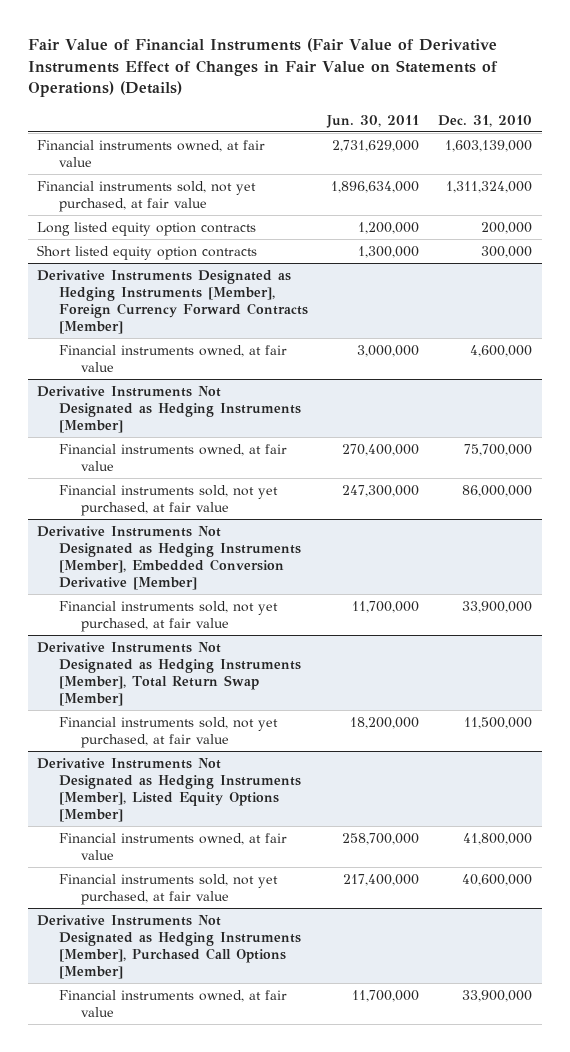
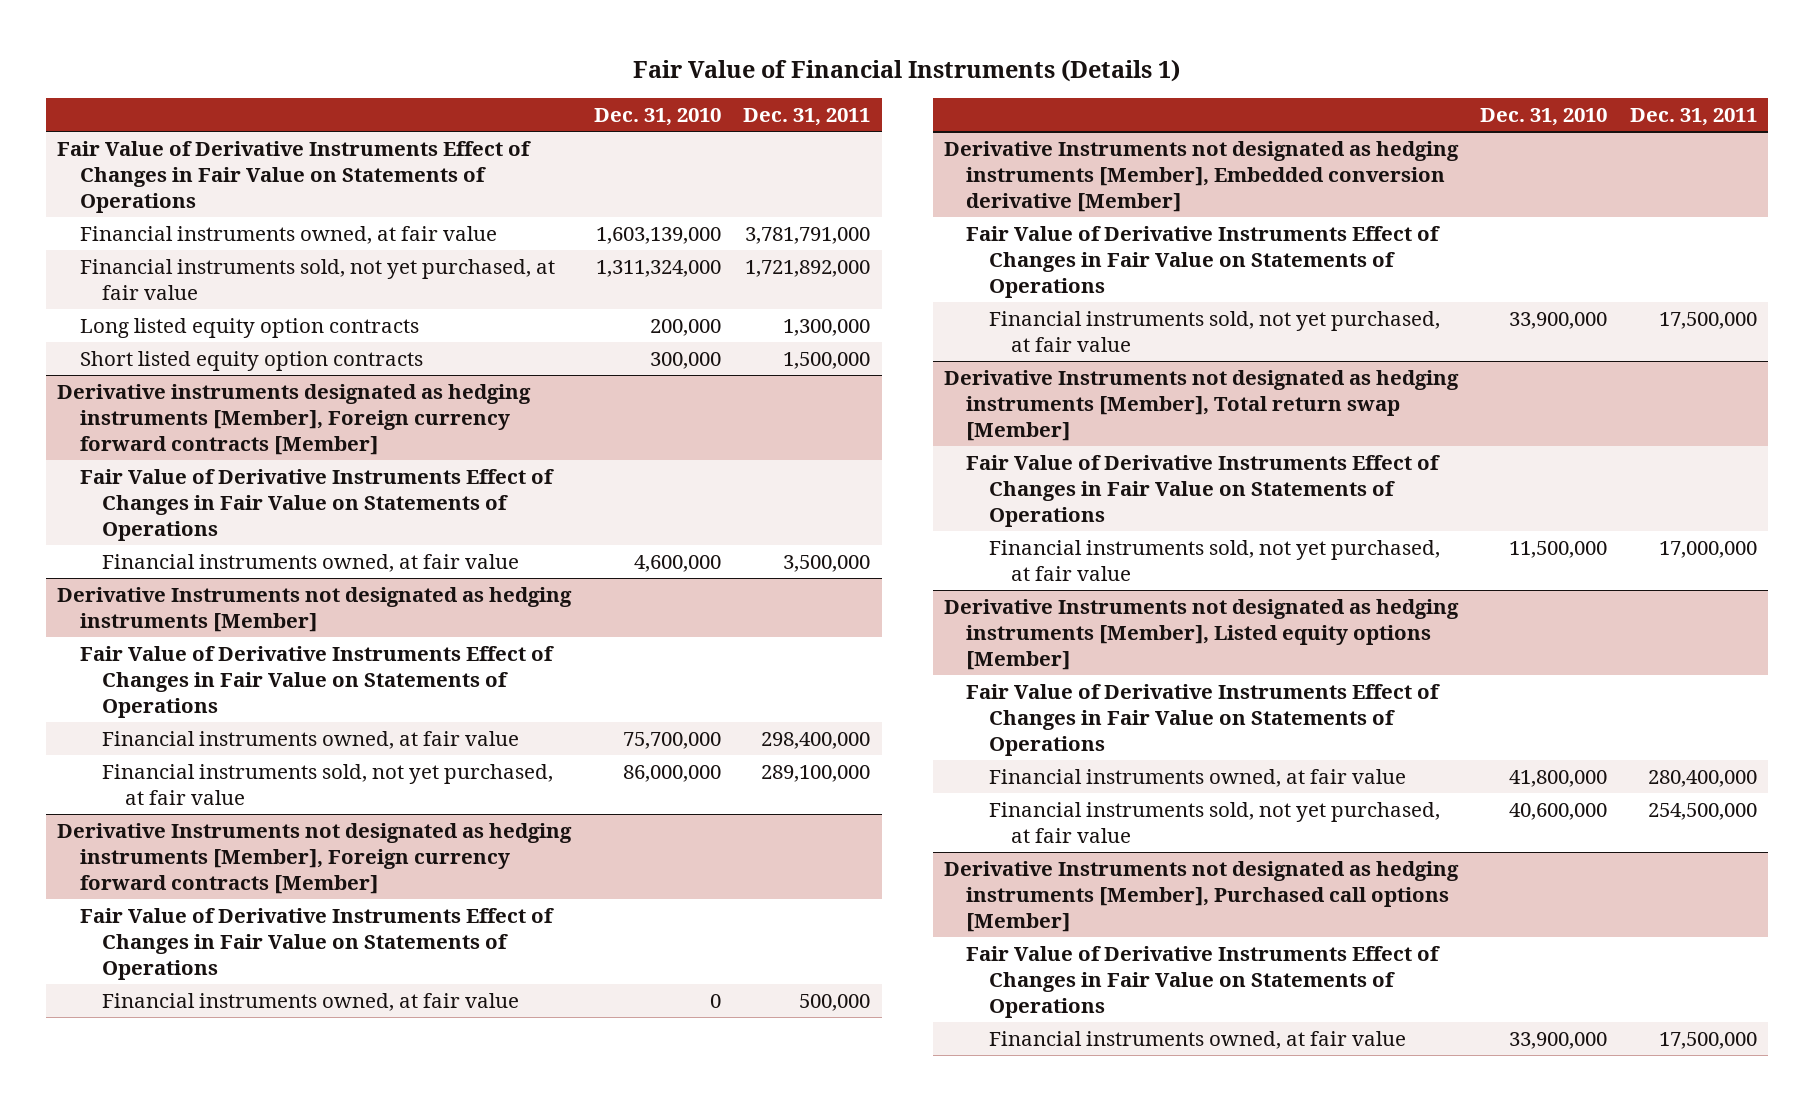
[27,37,498,98] Fair Value of Financial Instruments (Fair Value of Derivative Instruments Effect of Changes in Fair Value on Statements of Operations) (Details) -> [633,59,1181,83] Fair Value of Financial Instruments (Details 1)
[326,114,420,128] Jun. 30, 2011 -> none
none -> [743,108,871,127] Dec. 31, 2011
none -> [57,140,532,213] Fair Value of Derivative Instruments Effect of Changes in Fair Value on Statements of Operations
[37,270,309,335] Derivative Instruments Designated as Hedging Instruments [Member], Foreign Currency Forward Contracts [Member] -> [57,383,532,455] Derivative instruments designated as hedging instruments [Member], Foreign currency forward contracts [Member]
none -> [79,468,554,541] Fair Value of Derivative Instruments Effect of Changes in Fair Value on Statements of Operations
[37,386,302,434] Derivative Instruments Not Designated as Hedging Instruments [Member] -> [57,586,573,632] Derivative Instruments not designated as hedging instruments [Member]
none -> [79,645,554,718] Fair Value of Derivative Instruments Effect of Changes in Fair Value on Statements of Operations
none -> [57,822,573,894] Derivative Instruments not designated as hedging instruments [Member], Foreign currency forward contracts [Member]
none -> [79,907,554,980] Fair Value of Derivative Instruments Effect of Changes in Fair Value on Statements of Operations
none -> [102,992,520,1011] Financial instruments owned, at fair value
[37,526,302,591] Derivative Instruments Not Designated as Hedging Instruments [Member], Embedded Conversion Derivative [Member] -> [943,140,1459,212] Derivative Instruments not designated as hedging instruments [Member], Embedded conversion derivative [Member]
none -> [966,225,1441,298] Fair Value of Derivative Instruments Effect of Changes in Fair Value on Statements of Operations
[37,642,302,707] Derivative Instruments Not Designated as Hedging Instruments [Member], Total Return Swap [Member] -> [943,369,1459,441] Derivative Instruments not designated as hedging instruments [Member], Total return swap [Member]
none -> [966,454,1441,527] Fair Value of Derivative Instruments Effect of Changes in Fair Value on Statements of Operations
[37,758,302,823] Derivative Instruments Not Designated as Hedging Instruments [Member], Listed Equity Options [Member] -> [943,598,1459,670] Derivative Instruments not designated as hedging instruments [Member], Listed equity options [Member]
none -> [966,683,1441,756] Fair Value of Derivative Instruments Effect of Changes in Fair Value on Statements of Operations
[37,915,302,980] Derivative Instruments Not Designated as Hedging Instruments [Member], Purchased Call Options [Member] -> [943,860,1459,932] Derivative Instruments not designated as hedging instruments [Member], Purchased call options [Member]
none -> [966,945,1441,1018] Fair Value of Derivative Instruments Effect of Changes in Fair Value on Statements of Operations

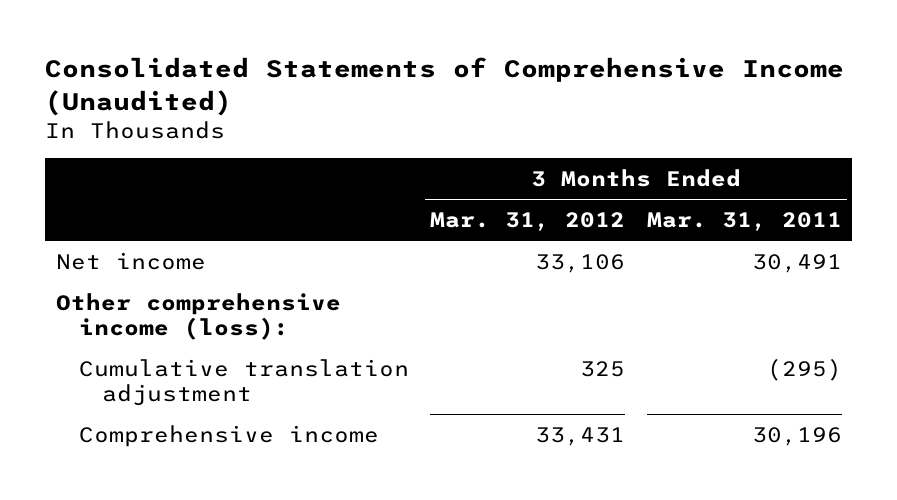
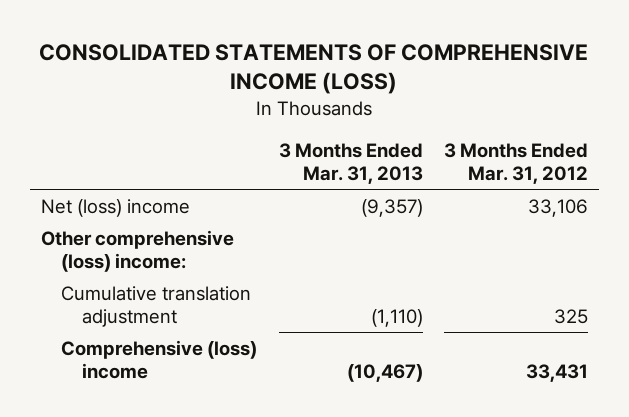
[44,57,844,116] Consolidated Statements of Comprehensive Income (Unaudited) -> [39,43,589,95] CONSOLIDATED STATEMENTS OF COMPREHENSIVE INCOME (LOSS)
[646,211,842,231] Mar. 31, 2011 -> none
none -> [278,142,423,185] 3 Months Ended Mar. 31, 2013
[55,251,206,270] Net income -> [40,198,190,217] Net (loss) income
[55,292,341,341] Other comprehensive income (loss): -> [40,229,234,273] Other comprehensive (loss) income:
[78,424,379,447] Comprehensive income -> [61,339,258,380] Comprehensive (loss) income

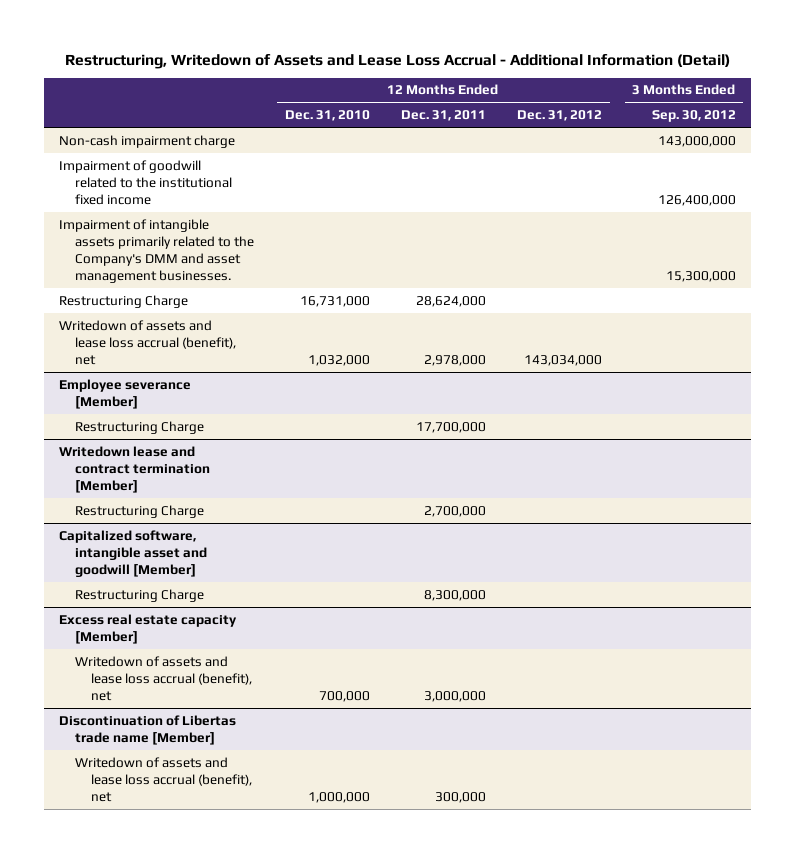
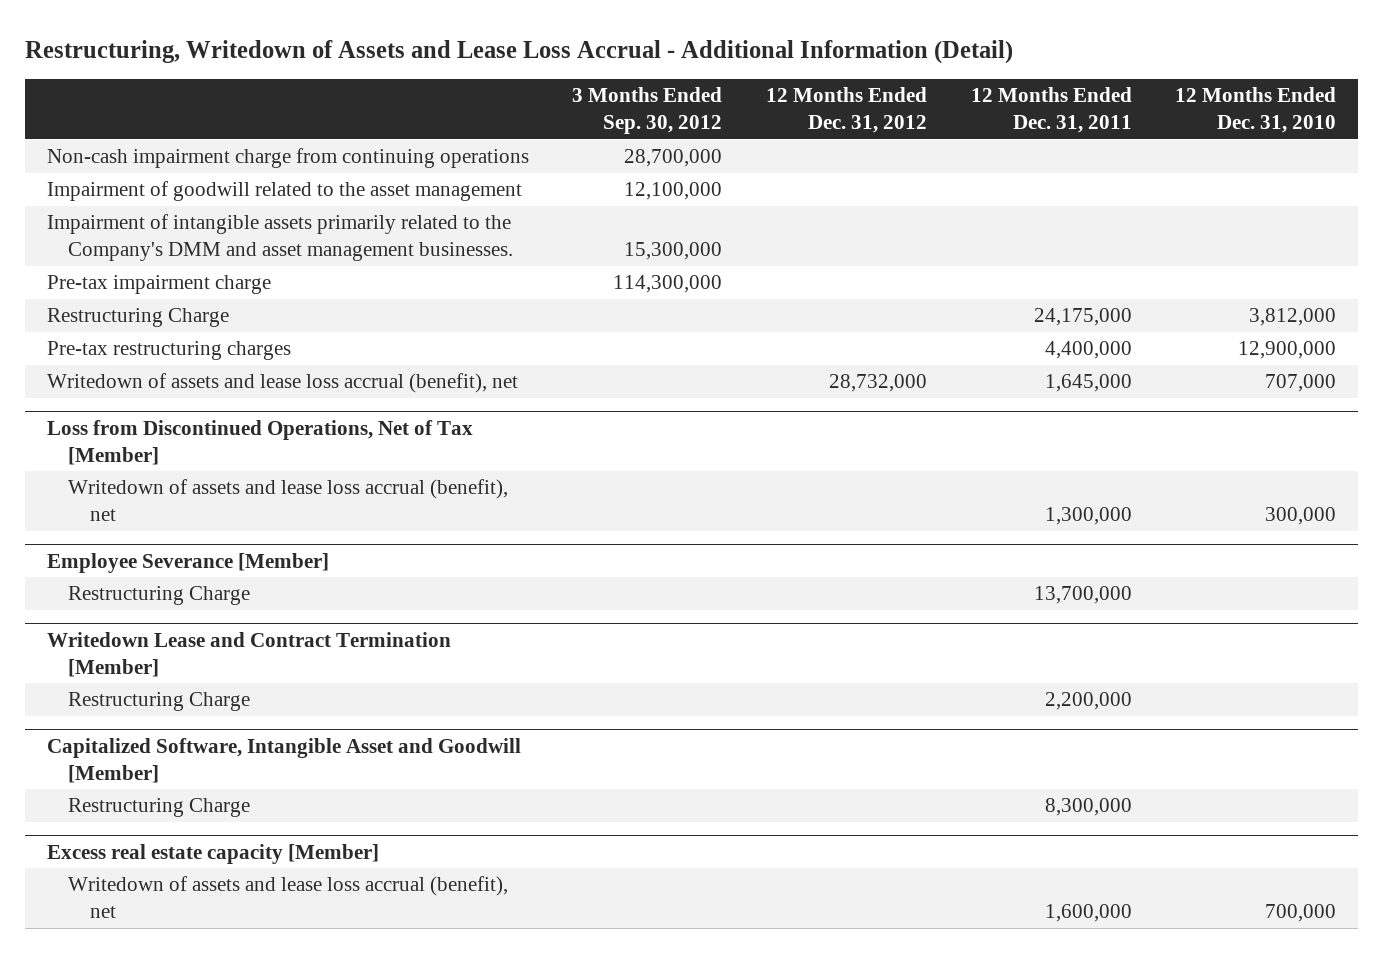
[59,134,236,148] Non-cash impairment charge -> [46,148,529,169] Non-cash impairment charge from continuing operations
[657,135,736,147] 143,000,000 -> [624,149,723,168] 28,700,000
[59,159,232,206] Impairment of goodwill related to the institutional fixed income -> [46,181,522,202] Impairment of goodwill related to the asset management
[657,195,736,207] 126,400,000 -> [624,182,723,201] 12,100,000
none -> [46,275,271,295] Pre-tax impairment charge
[299,295,370,307] 16,731,000 -> [1249,308,1337,327] 3,812,000
[415,295,486,307] 28,624,000 -> [1033,308,1132,327] 24,175,000
none -> [46,341,291,361] Pre-tax restructuring charges
[307,355,370,367] 1,032,000 -> [1265,374,1337,393] 707,000
[423,355,486,367] 2,978,000 -> [1044,374,1132,393] 1,645,000
[523,355,602,367] 143,034,000 -> [828,374,927,393] 28,732,000
none -> [46,419,473,465] Loss from Discontinued Operations, Net of Tax [Member]
none -> [68,479,509,522] Writedown of assets and lease loss accrual (benefit), net
[59,378,192,409] Employee severance [Member] -> [46,552,329,573] Employee Severance [Member]
[415,421,486,433] 17,700,000 -> [1033,586,1132,605] 13,700,000
[59,445,210,494] Writedown lease and contract termination [Member] -> [46,631,451,677] Writedown Lease and Contract Termination [Member]
[423,505,486,517] 2,700,000 -> [1044,692,1132,711] 2,200,000
[59,529,207,578] Capitalized software, intangible asset and goodwill [Member] -> [46,737,521,783] Capitalized Software, Intangible Asset and Goodwill [Member]
[59,714,237,745] Discontinuation of Libertas trade name [Member] -> none
[74,756,252,803] Writedown of assets and lease loss accrual (benefit), net -> none
[423,691,486,703] 3,000,000 -> [1044,904,1132,923] 1,600,000

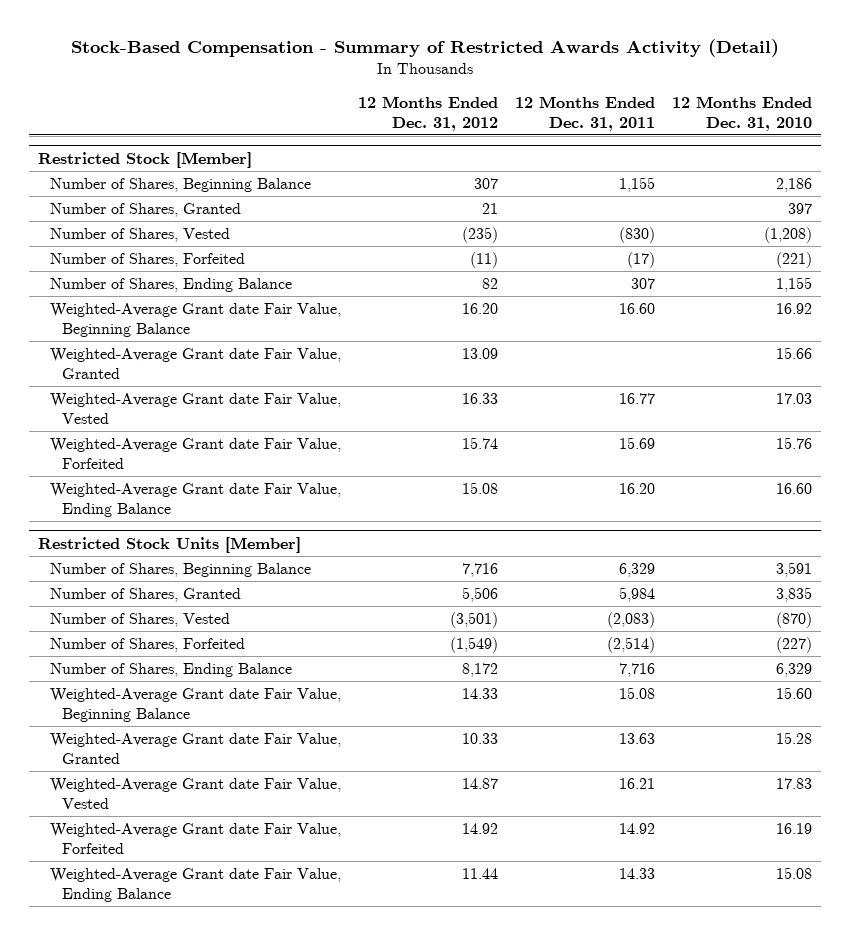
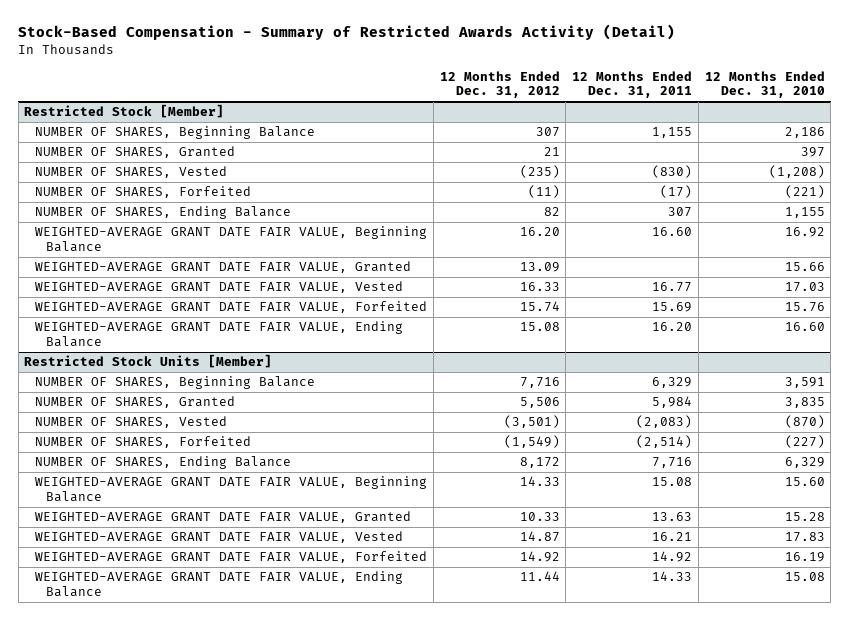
[49,178,311,193] Number of Shares, Beginning Balance -> [34,126,315,140] NUMBER OF SHARES, Beginning Balance
[49,203,241,218] Number of Shares, Granted -> [34,146,235,159] NUMBER OF SHARES, Granted
[49,228,230,243] Number of Shares, Vested -> [34,166,227,179] NUMBER OF SHARES, Vested
[49,253,245,268] Number of Shares, Forfeited -> [34,186,251,199] NUMBER OF SHARES, Forfeited
[49,278,292,293] Number of Shares, Ending Balance -> [34,206,291,220] NUMBER OF SHARES, Ending Balance
[49,303,341,337] Weighted-Average Grant date Fair Value, Beginning Balance -> [34,226,427,253] WEIGHTED-AVERAGE GRANT DATE FAIR VALUE, Beginning Balance
[49,348,341,379] Weighted-Average Grant date Fair Value, Granted -> [34,261,411,274] WEIGHTED-AVERAGE GRANT DATE FAIR VALUE, Granted
[49,393,341,424] Weighted-Average Grant date Fair Value, Vested -> [34,281,403,294] WEIGHTED-AVERAGE GRANT DATE FAIR VALUE, Vested
[49,438,341,469] Weighted-Average Grant date Fair Value, Forfeited -> [34,301,427,314] WEIGHTED-AVERAGE GRANT DATE FAIR VALUE, Forfeited
[49,483,341,517] Weighted-Average Grant date Fair Value, Ending Balance -> [34,321,403,348] WEIGHTED-AVERAGE GRANT DATE FAIR VALUE, Ending Balance
[49,563,311,578] Number of Shares, Beginning Balance -> [34,376,315,390] NUMBER OF SHARES, Beginning Balance
[49,588,241,603] Number of Shares, Granted -> [34,396,235,409] NUMBER OF SHARES, Granted
[49,613,230,628] Number of Shares, Vested -> [34,416,227,429] NUMBER OF SHARES, Vested
[49,638,245,653] Number of Shares, Forfeited -> [34,436,251,449] NUMBER OF SHARES, Forfeited
[49,663,292,678] Number of Shares, Ending Balance -> [34,456,291,470] NUMBER OF SHARES, Ending Balance
[49,688,341,722] Weighted-Average Grant date Fair Value, Beginning Balance -> [34,476,427,503] WEIGHTED-AVERAGE GRANT DATE FAIR VALUE, Beginning Balance
[49,733,341,764] Weighted-Average Grant date Fair Value, Granted -> [34,511,411,524] WEIGHTED-AVERAGE GRANT DATE FAIR VALUE, Granted
[49,778,341,809] Weighted-Average Grant date Fair Value, Vested -> [34,531,403,544] WEIGHTED-AVERAGE GRANT DATE FAIR VALUE, Vested
[49,823,341,854] Weighted-Average Grant date Fair Value, Forfeited -> [34,551,427,564] WEIGHTED-AVERAGE GRANT DATE FAIR VALUE, Forfeited
[49,868,341,902] Weighted-Average Grant date Fair Value, Ending Balance -> [34,571,403,598] WEIGHTED-AVERAGE GRANT DATE FAIR VALUE, Ending Balance

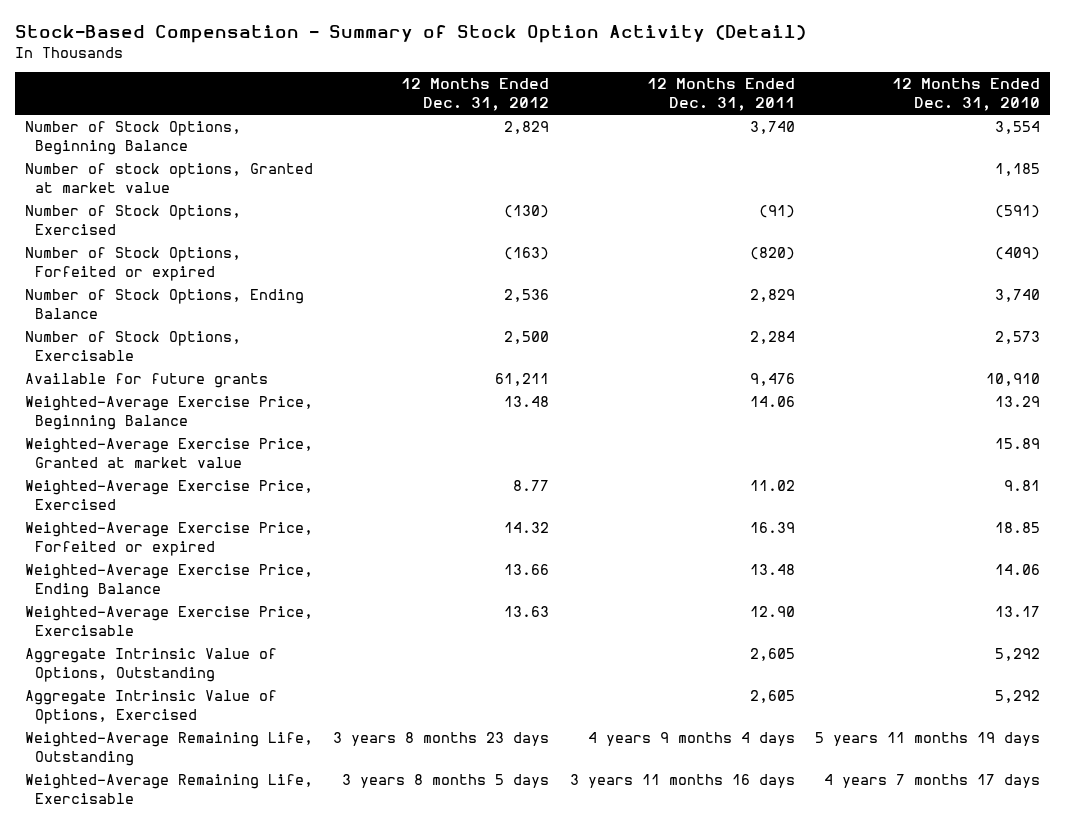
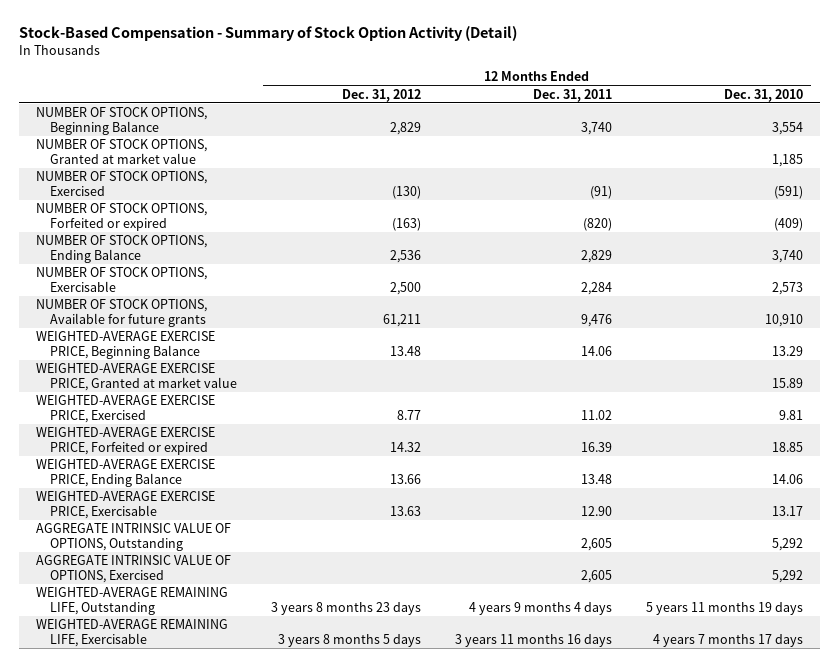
[24,121,241,155] Number of Stock Options, Beginning Balance -> [35,107,207,135] NUMBER OF STOCK OPTIONS, Beginning Balance
[24,163,313,193] Number of stock options, Granted at market value -> [35,139,207,164] NUMBER OF STOCK OPTIONS, Granted at market value
[24,205,241,235] Number of Stock Options, Exercised -> [35,171,207,196] NUMBER OF STOCK OPTIONS, Exercised
[24,247,241,281] Number of Stock Options, Forfeited or expired -> [35,203,207,231] NUMBER OF STOCK OPTIONS, Forfeited or expired
[24,289,304,319] Number of Stock Options, Ending Balance -> [35,235,207,263] NUMBER OF STOCK OPTIONS, Ending Balance
[24,331,241,361] Number of Stock Options, Exercisable -> [35,267,207,292] NUMBER OF STOCK OPTIONS, Exercisable
[24,373,268,389] Available for future grants -> [35,299,207,327] NUMBER OF STOCK OPTIONS, Available for future grants
[24,396,313,430] Weighted-Average Exercise Price, Beginning Balance -> [35,331,215,359] WEIGHTED-AVERAGE EXERCISE PRICE, Beginning Balance
[24,438,313,468] Weighted-Average Exercise Price, Granted at market value -> [35,363,238,391] WEIGHTED-AVERAGE EXERCISE PRICE, Granted at market value
[24,480,313,510] Weighted-Average Exercise Price, Exercised -> [35,395,215,423] WEIGHTED-AVERAGE EXERCISE PRICE, Exercised
[24,522,313,556] Weighted-Average Exercise Price, Forfeited or expired -> [35,427,215,455] WEIGHTED-AVERAGE EXERCISE PRICE, Forfeited or expired
[24,564,313,598] Weighted-Average Exercise Price, Ending Balance -> [35,459,215,487] WEIGHTED-AVERAGE EXERCISE PRICE, Ending Balance
[24,606,313,636] Weighted-Average Exercise Price, Exercisable -> [35,491,215,519] WEIGHTED-AVERAGE EXERCISE PRICE, Exercisable
[24,648,277,682] Aggregate Intrinsic Value of Options, Outstanding -> [35,523,231,551] AGGREGATE INTRINSIC VALUE OF OPTIONS, Outstanding
[24,690,277,724] Aggregate Intrinsic Value of Options, Exercised -> [35,555,231,583] AGGREGATE INTRINSIC VALUE OF OPTIONS, Exercised
[24,732,313,766] Weighted-Average Remaining Life, Outstanding -> [35,587,228,615] WEIGHTED-AVERAGE REMAINING LIFE, Outstanding
[24,774,313,804] Weighted-Average Remaining Life, Exercisable -> [35,619,228,647] WEIGHTED-AVERAGE REMAINING LIFE, Exercisable

